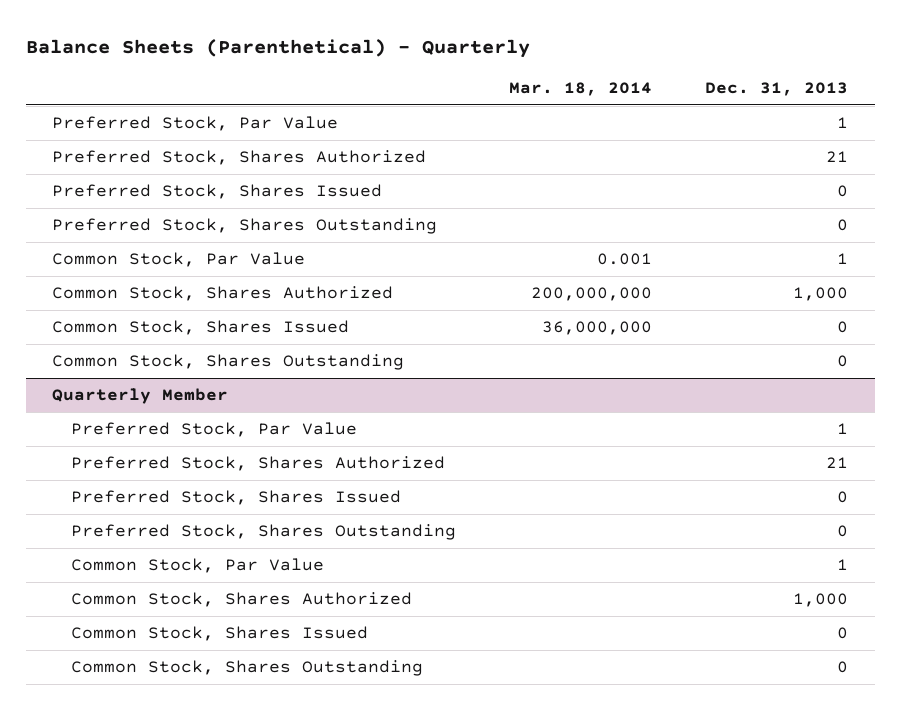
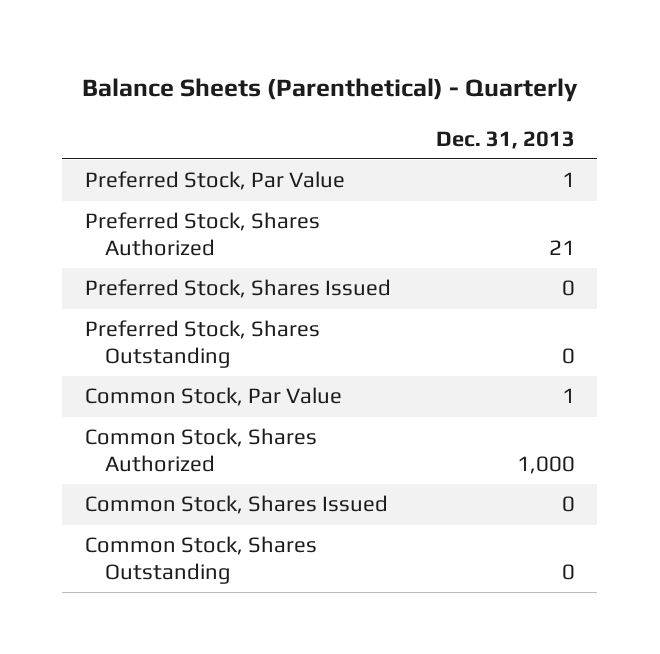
[508,82,652,97] Mar. 18, 2014 -> none
[52,388,229,405] Quarterly Member -> none
[70,422,357,438] Preferred Stock, Par Value -> none
[70,456,445,472] Preferred Stock, Shares Authorized -> none
[70,490,401,506] Preferred Stock, Shares Issued -> none
[70,524,456,541] Preferred Stock, Shares Outstanding -> none
[70,558,324,574] Common Stock, Par Value -> none
[70,592,412,608] Common Stock, Shares Authorized -> none
[70,626,368,642] Common Stock, Shares Issued -> none
[70,660,423,677] Common Stock, Shares Outstanding -> none

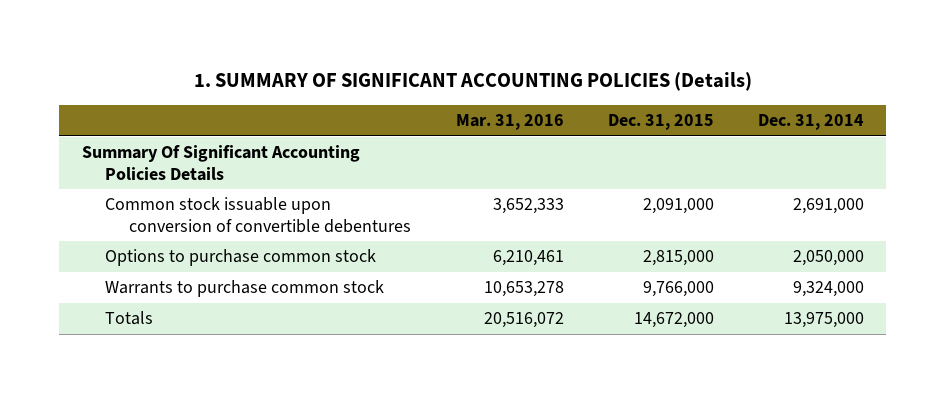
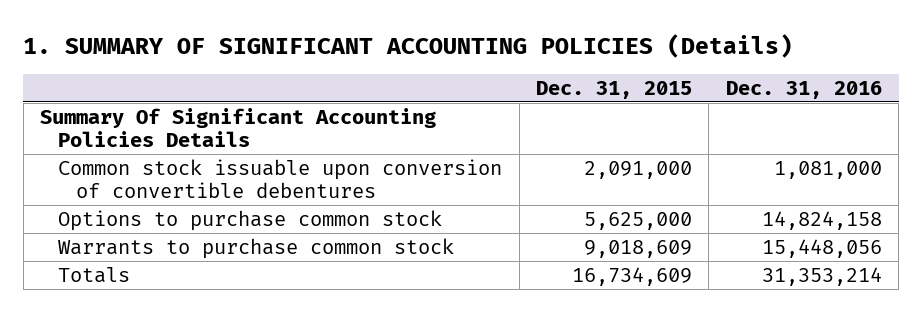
[455,114,564,131] Mar. 31, 2016 -> none
[758,114,865,131] Dec. 31, 2014 -> none
none -> [725,80,882,99] Dec. 31, 2016
[642,250,714,267] 2,815,000 -> [583,211,692,230] 5,625,000
[642,281,714,298] 9,766,000 -> [583,239,692,258] 9,018,609
[633,312,714,329] 14,672,000 -> [571,266,692,286] 16,734,609

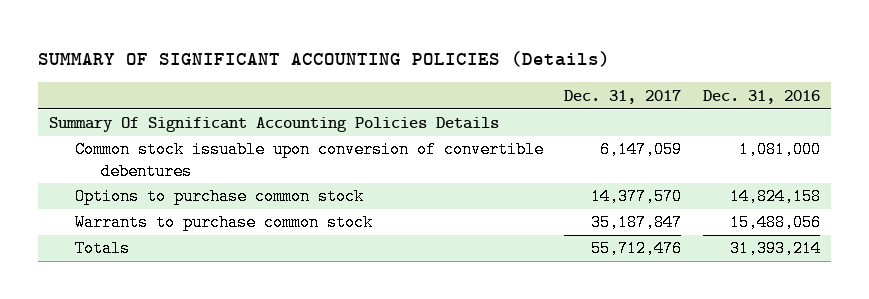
[23,34,794,59] 1. SUMMARY OF SIGNIFICANT ACCOUNTING POLICIES (Details) -> [38,51,611,68] SUMMARY OF SIGNIFICANT ACCOUNTING POLICIES (Details)
[535,80,692,99] Dec. 31, 2015 -> none
none -> [564,89,682,104] Dec. 31, 2017
[761,238,882,258] 15,448,056 -> [729,214,821,232] 15,488,056
[761,266,882,286] 31,353,214 -> [729,240,821,258] 31,393,214

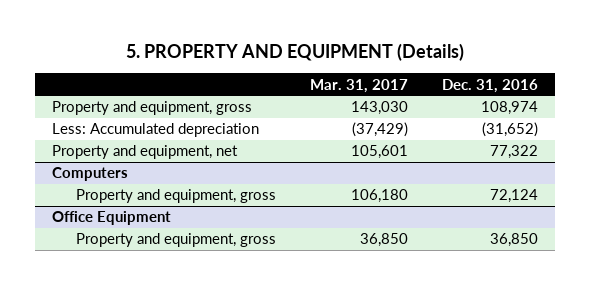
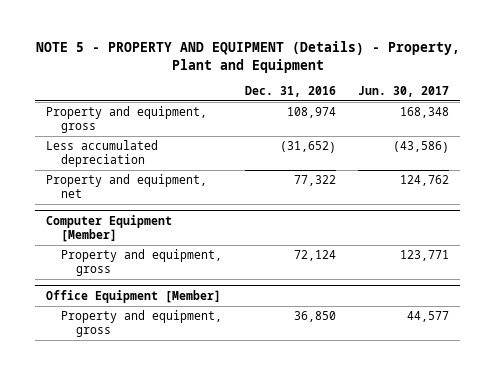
[126,43,465,62] 5. PROPERTY AND EQUIPMENT (Details) -> [35,41,460,73] NOTE 5 - PROPERTY AND EQUIPMENT (Details) - Property, Plant and Equipment
[309,78,408,93] Mar. 31, 2017 -> none
none -> [358,85,450,97] Jun. 30, 2017
[52,123,260,138] Less: Accumulated depreciation -> [46,139,159,167] Less accumulated depreciation
[52,167,129,182] Computers -> [46,214,173,242] Computer Equipment [Member]
[52,211,172,226] Office Equipment -> [46,289,222,303] Office Equipment [Member]

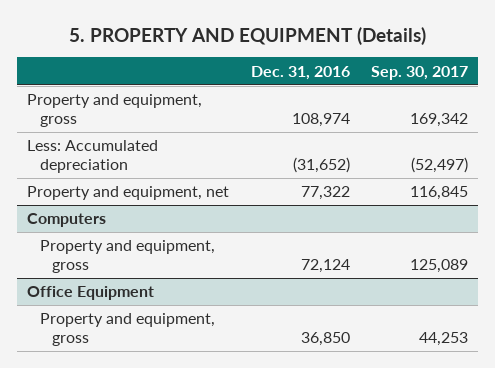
[35,41,460,73] NOTE 5 - PROPERTY AND EQUIPMENT (Details) - Property, Plant and Equipment -> [68,26,426,45] 5. PROPERTY AND EQUIPMENT (Details)
[358,85,450,97] Jun. 30, 2017 -> none
none -> [370,65,468,80] Sep. 30, 2017
[46,139,159,167] Less accumulated depreciation -> [27,140,159,174] Less: Accumulated depreciation
[46,214,173,242] Computer Equipment [Member] -> [27,213,107,228] Computers
[46,289,222,303] Office Equipment [Member] -> [27,286,155,301] Office Equipment

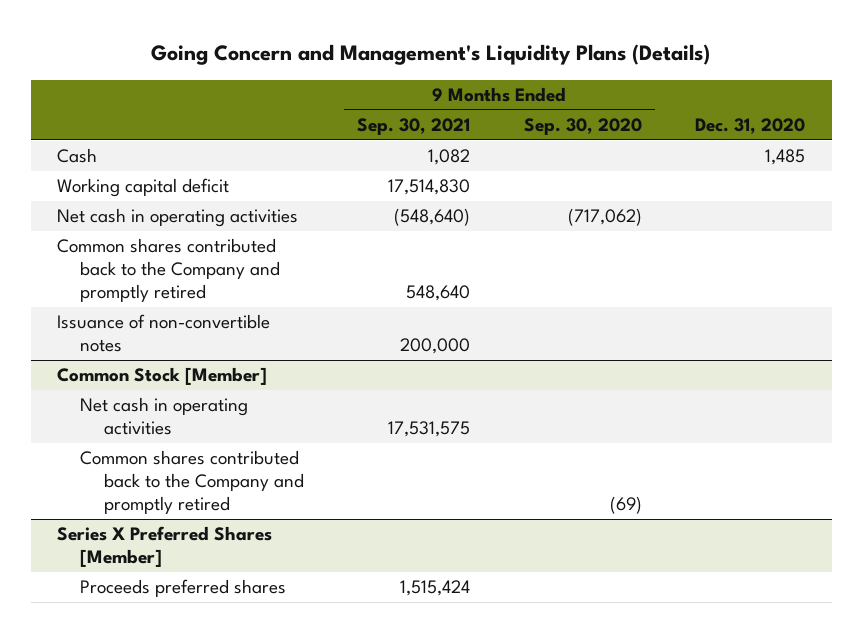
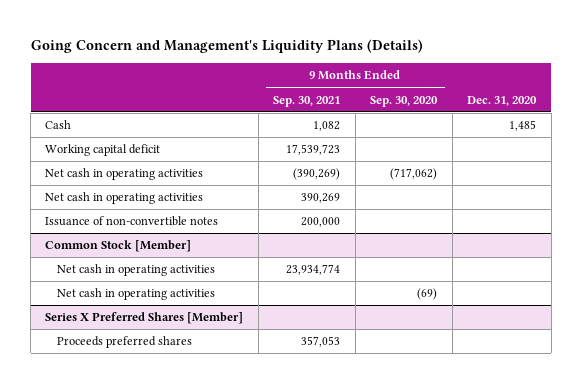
[57,238,281,303] Common shares contributed back to the Company and promptly retired -> none
[388,179,471,196] 17,514,830 -> [286,144,341,156] 17,539,723
[394,208,471,227] (548,640) -> [293,168,341,181] (390,269)
none -> [45,192,204,205] Net cash in operating activities
[388,421,471,438] 17,531,575 -> [286,264,341,276] 23,934,774
[80,450,304,515] Common shares contributed back to the Company and promptly retired -> [56,288,215,301] Net cash in operating activities
[400,580,471,597] 1,515,424 -> [301,336,341,348] 357,053

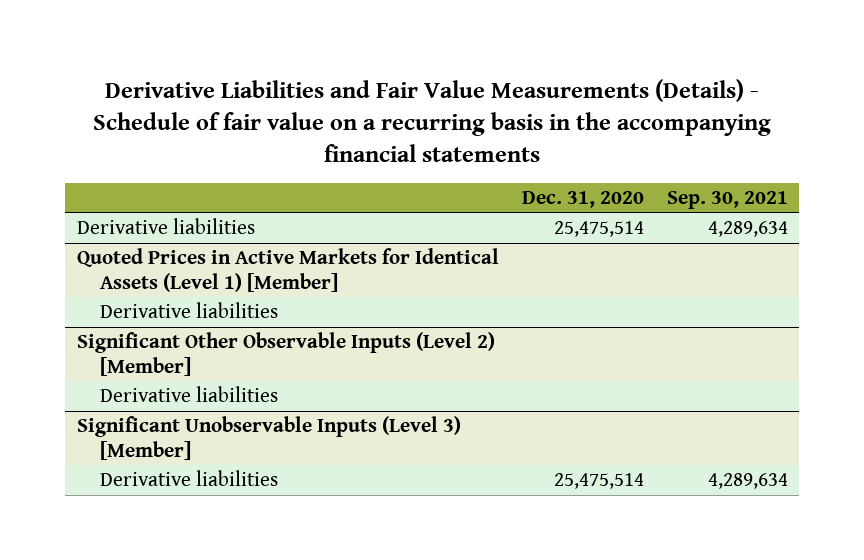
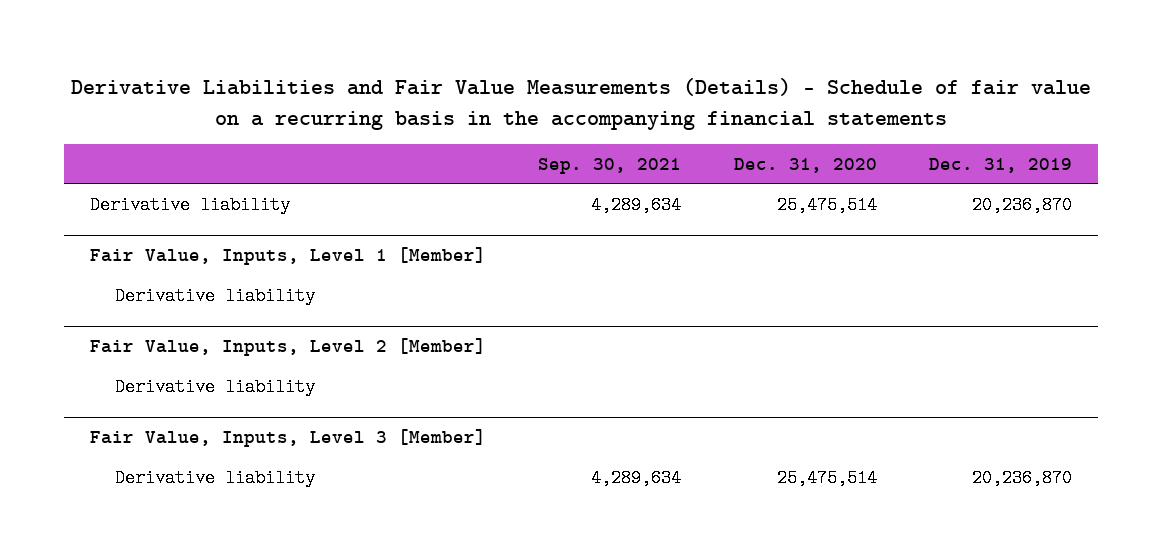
none -> [928,157,1072,173] Dec. 31, 2019
[76,218,255,235] Derivative liabilities -> [90,195,291,214] Derivative liability
[76,248,499,292] Quoted Prices in Active Markets for Identical Assets (Level 1) [Member] -> [90,246,487,265] Fair Value, Inputs, Level 1 [Member]
[99,302,278,319] Derivative liabilities -> [114,286,315,305] Derivative liability
[76,332,495,376] Significant Other Observable Inputs (Level 2) [Member] -> [90,337,487,356] Fair Value, Inputs, Level 2 [Member]
[99,386,278,403] Derivative liabilities -> [114,377,315,396] Derivative liability
[76,416,461,460] Significant Unobservable Inputs (Level 3) [Member] -> [90,428,487,447] Fair Value, Inputs, Level 3 [Member]
[99,470,278,487] Derivative liabilities -> [114,468,315,487] Derivative liability

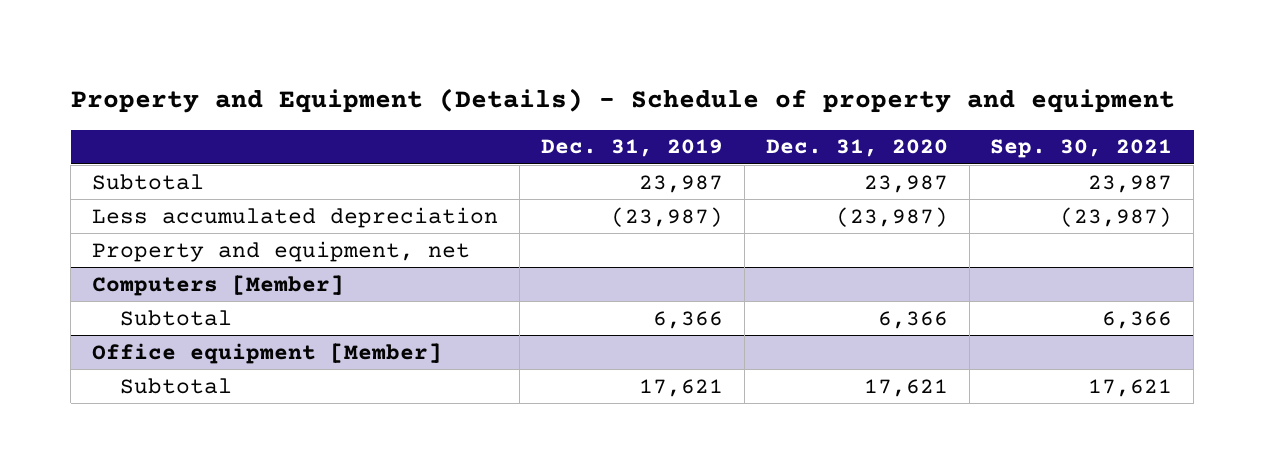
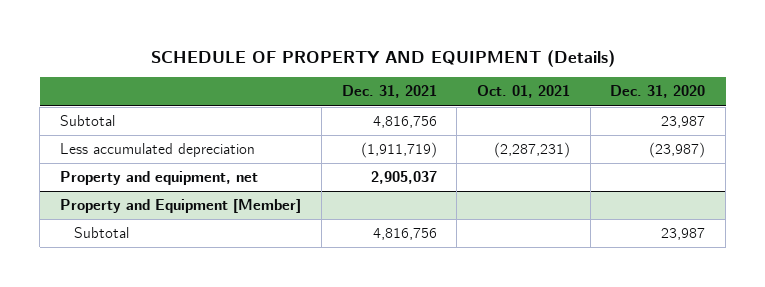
[70,87,1175,113] Property and Equipment (Details) - Schedule of property and equipment -> [150,49,615,67] SCHEDULE OF PROPERTY AND EQUIPMENT (Details)
[541,139,724,158] Dec. 31, 2019 -> none
[990,139,1173,159] Sep. 30, 2021 -> none
none -> [341,85,437,99] Dec. 31, 2021
none -> [476,85,570,99] Oct. 01, 2021
[92,274,345,296] Computers [Member] -> none
[92,342,443,364] Office equipment [Member] -> none
[120,377,233,394] Subtotal -> none
none -> [60,199,302,214] Property and Equipment [Member]
[877,310,948,329] 6,366 -> [661,228,706,241] 23,987

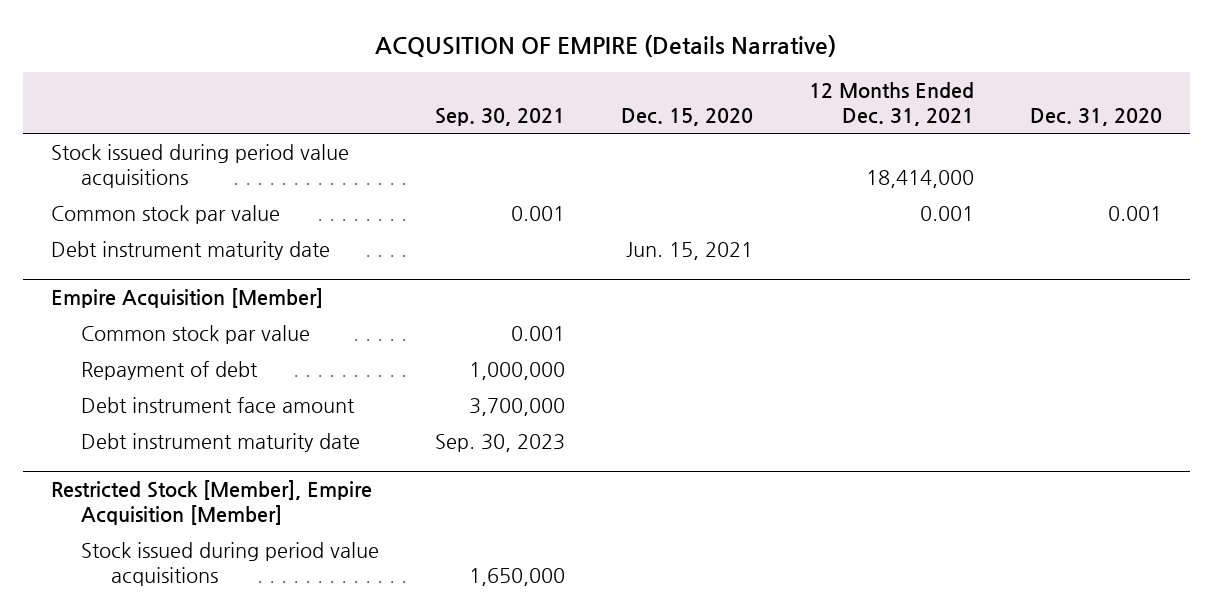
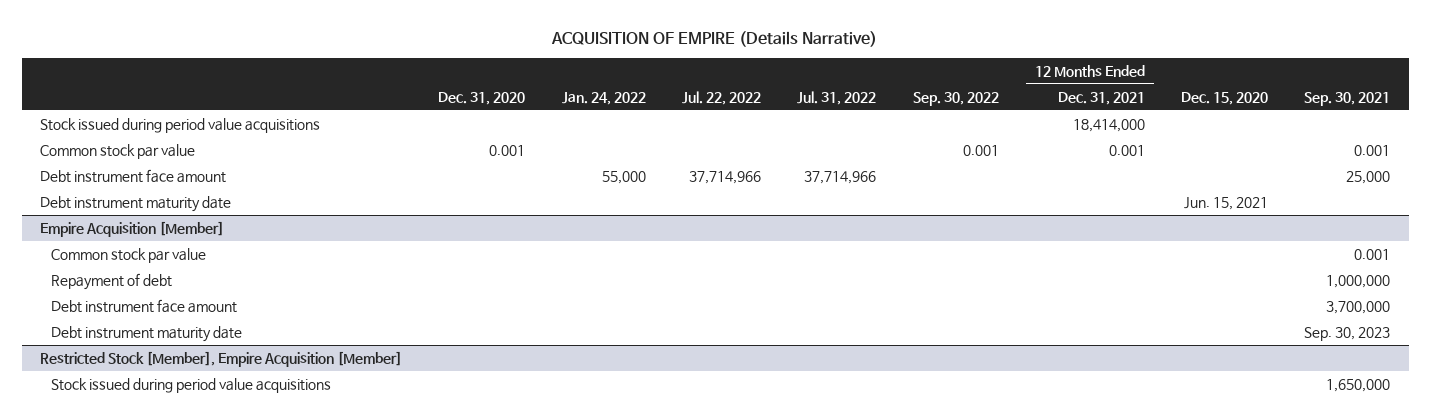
[375,35,837,58] ACQUSITION OF EMPIRE (Details Narrative) -> [551,30,878,47] ACQUISITION OF EMPIRE (Details Narrative)
none -> [561,91,646,105] Jan. 24, 2022
none -> [682,90,762,105] Jul. 22, 2022
none -> [797,90,877,105] Jul. 31, 2022
none -> [912,91,999,106] Sep. 30, 2022
none -> [40,169,227,184] Debt instrument face amount

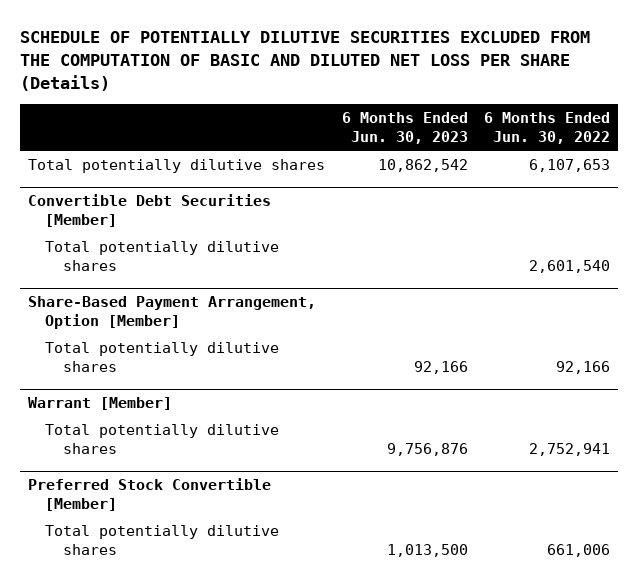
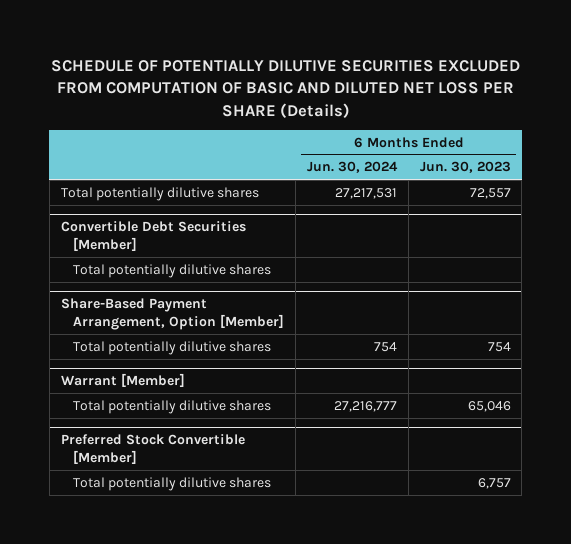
[19,30,590,92] SCHEDULE OF POTENTIALLY DILUTIVE SECURITIES EXCLUDED FROM THE COMPUTATION OF BASIC AND DILUTED NET LOSS PER SHARE (Details) -> [50,60,520,118] SCHEDULE OF POTENTIALLY DILUTIVE SECURITIES EXCLUDED FROM COMPUTATION OF BASIC AND DILUTED NET LOSS PER SHARE (Details)
[484,112,611,145] 6 Months Ended Jun. 30, 2022 -> none
none -> [306,161,398,174] Jun. 30, 2024
[377,158,468,172] 10,862,542 -> [469,187,511,199] 72,557
[413,360,468,374] 92,166 -> [487,341,511,352] 754
[386,442,468,456] 9,756,876 -> [467,400,511,412] 65,046
[386,543,468,557] 1,013,500 -> [477,477,511,489] 6,757

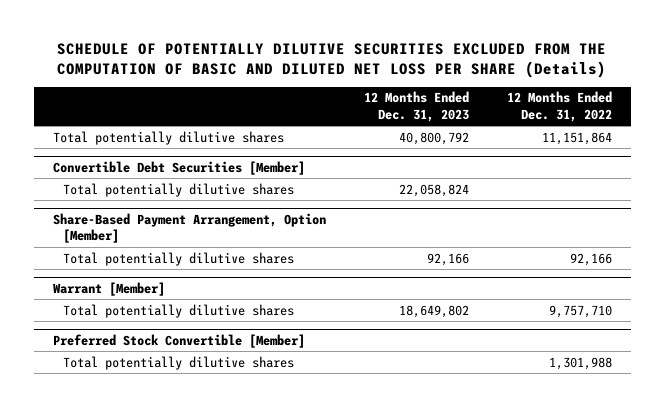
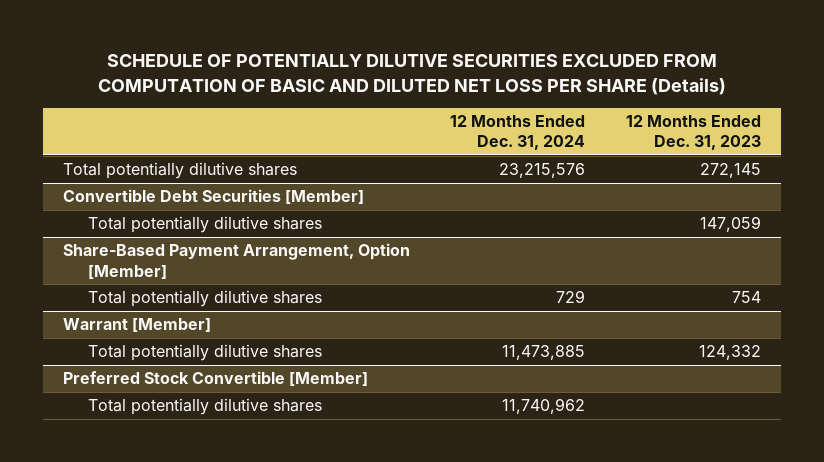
[57,42,607,78] SCHEDULE OF POTENTIALLY DILUTIVE SECURITIES EXCLUDED FROM THE COMPUTATION OF BASIC AND DILUTED NET LOSS PER SHARE (Details) -> [97,54,726,95] SCHEDULE OF POTENTIALLY DILUTIVE SECURITIES EXCLUDED FROM COMPUTATION OF BASIC AND DILUTED NET LOSS PER SHARE (Details)
[506,91,612,122] 12 Months Ended Dec. 31, 2022 -> none
none -> [450,114,586,151] 12 Months Ended Dec. 31, 2024
[398,131,469,145] 40,800,792 -> [699,163,761,179] 272,145
[398,183,469,197] 22,058,824 -> [699,216,761,233] 147,059
[426,252,469,266] 92,166 -> [731,291,761,304] 754
[398,304,469,318] 18,649,802 -> [698,345,761,361] 124,332

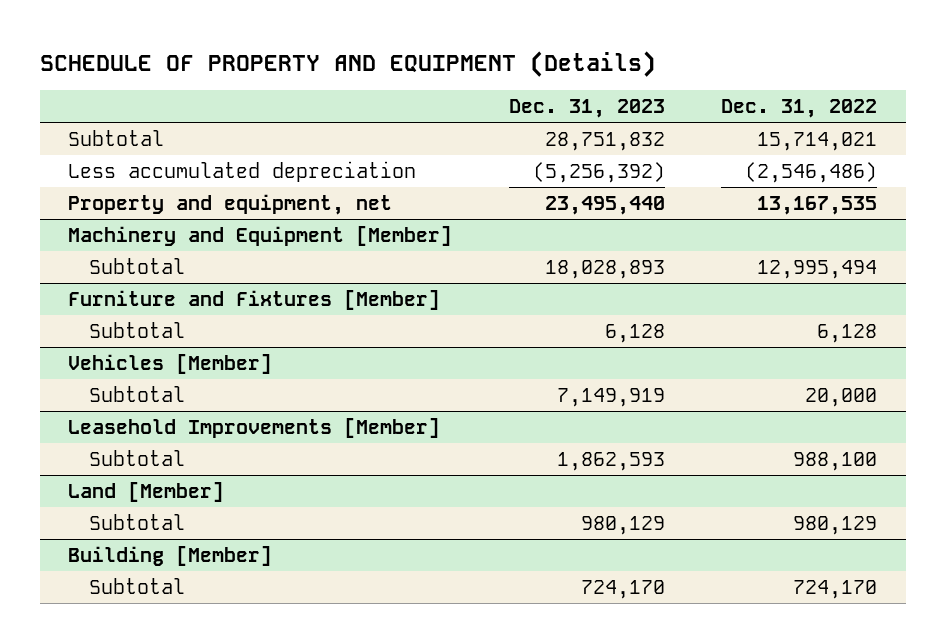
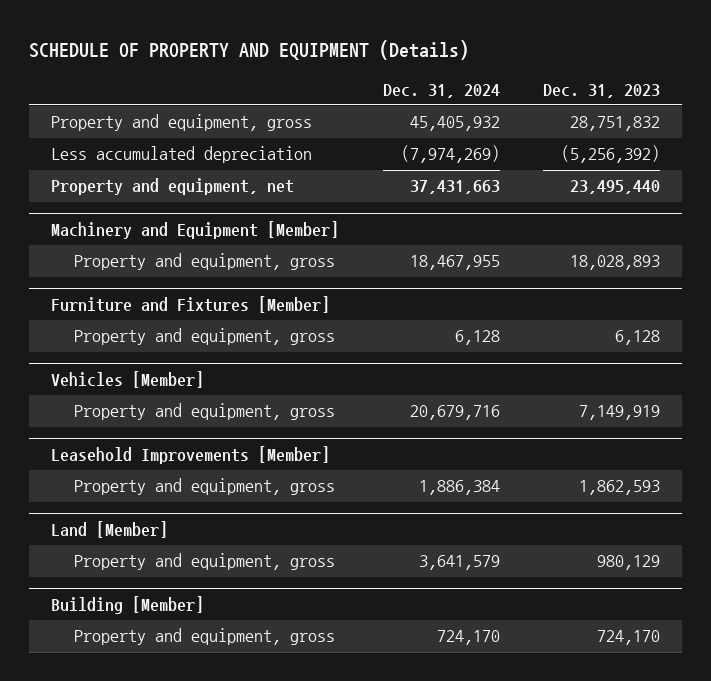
[721,99,878,119] Dec. 31, 2022 -> none
none -> [382,83,500,98] Dec. 31, 2024
[68,130,165,147] Subtotal -> [50,114,312,132] Property and equipment, gross
[89,258,186,275] Subtotal -> [74,253,336,271] Property and equipment, gross
[89,322,186,339] Subtotal -> [74,328,336,346] Property and equipment, gross
[89,386,186,403] Subtotal -> [74,403,336,421] Property and equipment, gross
[89,450,186,467] Subtotal -> [74,478,336,496] Property and equipment, gross
[89,514,186,531] Subtotal -> [74,553,336,571] Property and equipment, gross
[89,578,186,595] Subtotal -> [74,628,336,646] Property and equipment, gross

